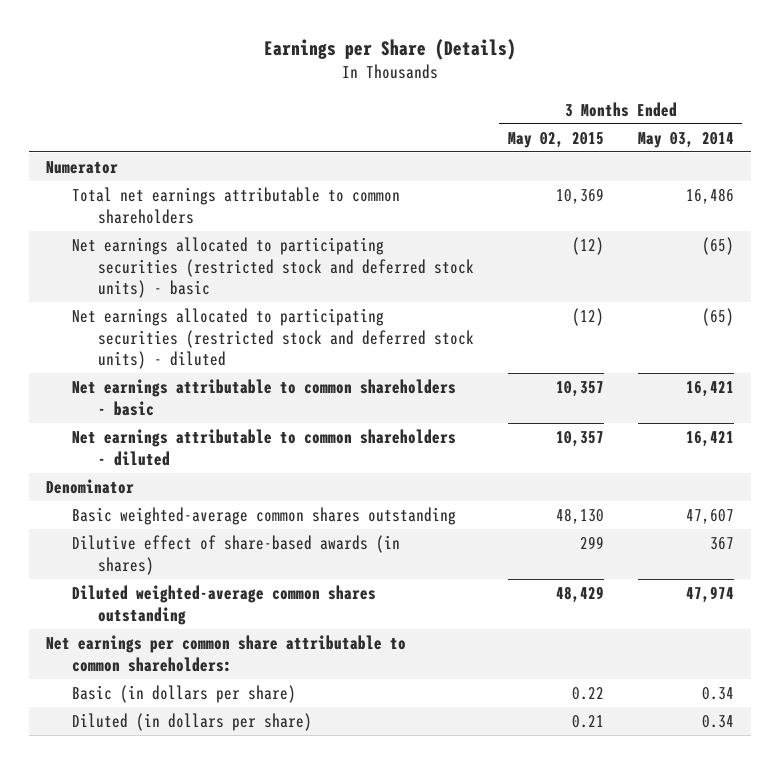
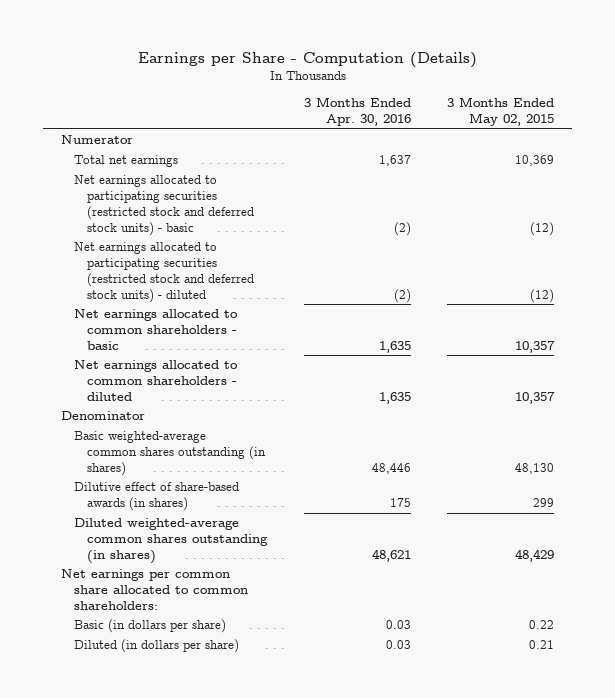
[263,39,516,61] Earnings per Share (Details) -> [137,51,477,68] Earnings per Share - Computation (Details)
[637,131,734,148] May 03, 2014 -> none
none -> [303,97,411,127] 3 Months Ended Apr. 30, 2016
[71,187,400,224] Total net earnings attributable to common shareholders -> [74,155,179,168] Total net earnings
[71,379,456,416] Net earnings attributable to common shareholders - basic -> [74,309,239,350] Net earnings allocated to common shareholders - basic
[71,429,456,466] Net earnings attributable to common shareholders - diluted -> [74,360,239,401] Net earnings allocated to common shareholders - diluted
[71,507,456,526] Basic weighted-average common shares outstanding -> [74,431,266,476] Basic weighted-average common shares outstanding (in shares)
[71,585,376,625] Diluted weighted-average common shares outstanding -> [74,518,268,564] Diluted weighted-average common shares outstanding (in shares)
[45,635,406,672] Net earnings per common share attributable to common shareholders: -> [61,569,249,610] Net earnings per common share allocated to common shareholders:

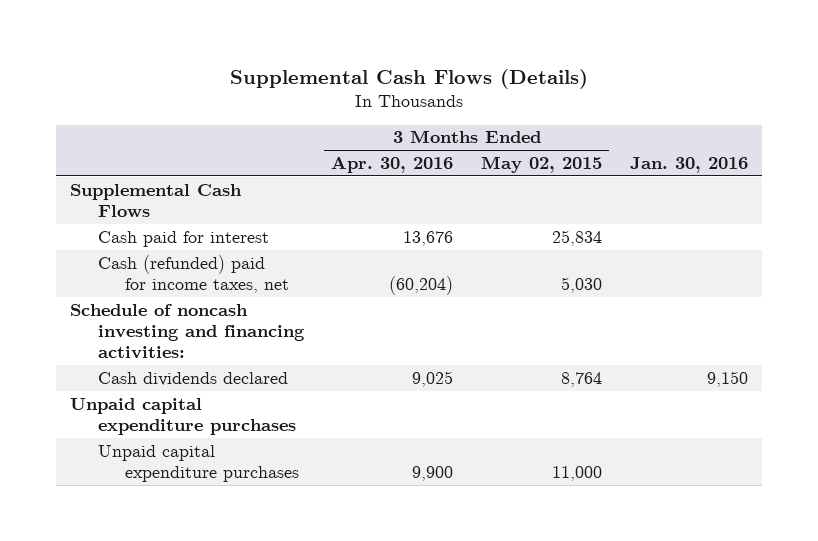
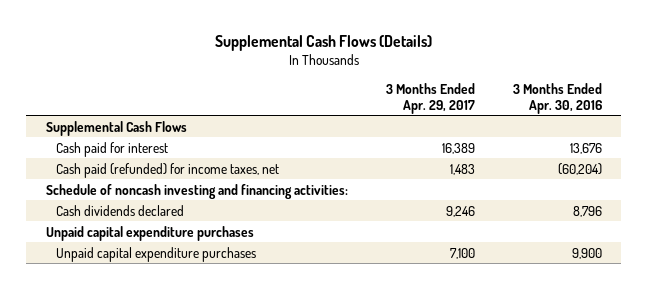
[481,156,603,174] May 02, 2015 -> none
[629,157,748,174] Jan. 30, 2016 -> none
none -> [385,83,475,114] 3 Months Ended Apr. 29, 2017
[97,254,289,293] Cash (refunded) paid for income taxes, net -> [55,162,279,178] Cash paid (refunded) for income taxes, net
[412,370,454,387] 9,025 -> [573,205,603,217] 8,796

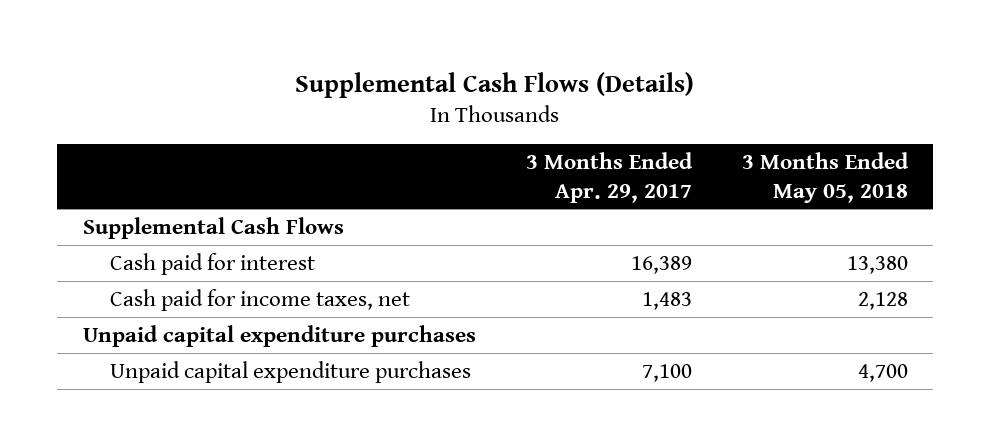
[513,83,603,114] 3 Months Ended Apr. 30, 2016 -> none
none -> [742,152,910,203] 3 Months Ended May 05, 2018
[45,183,348,199] Schedule of noncash investing and financing activities: -> none
[55,204,184,216] Cash dividends declared -> none
[55,162,279,178] Cash paid (refunded) for income taxes, net -> [109,288,410,311] Cash paid for income taxes, net

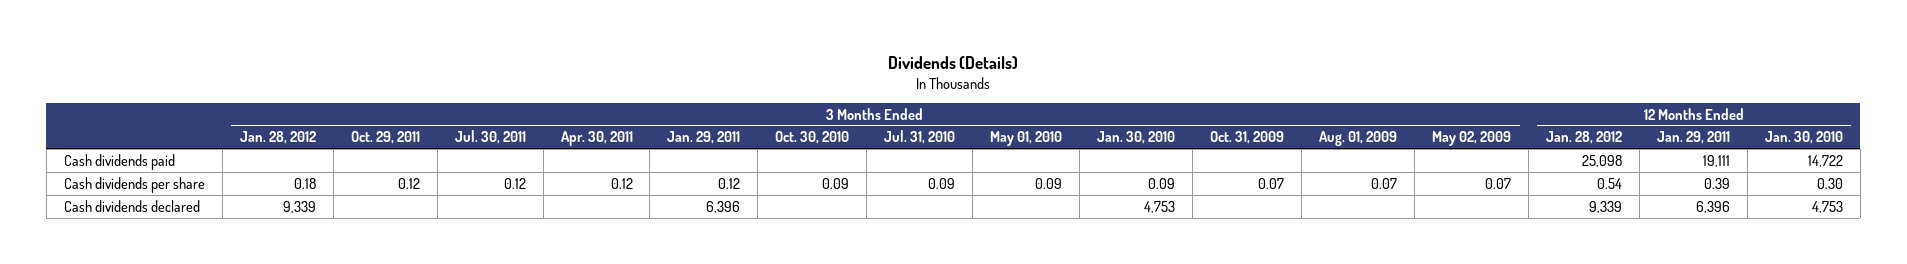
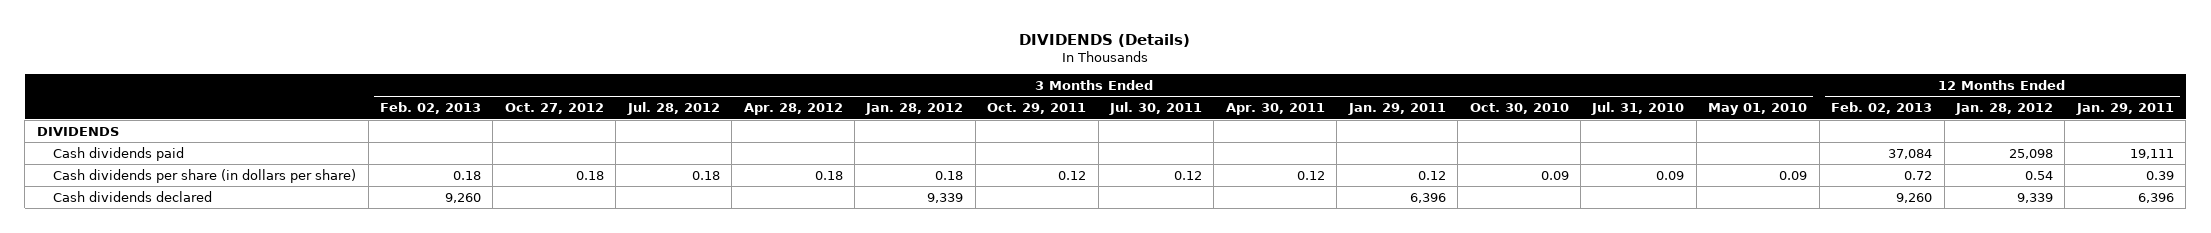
[888,55,1019,69] Dividends (Details) -> [1019,33,1191,47] DIVIDENDS (Details)
[1097,131,1176,145] Jan. 30, 2010 -> none
[1210,131,1285,145] Oct. 31, 2009 -> none
[1319,131,1398,147] Aug. 01, 2009 -> none
[1431,131,1511,147] May 02, 2009 -> none
[1764,131,1843,145] Jan. 30, 2010 -> none
none -> [380,102,482,115] Feb. 02, 2013
none -> [504,103,604,115] Oct. 27, 2012
none -> [626,102,720,116] Jul. 28, 2012
none -> [743,103,843,116] Apr. 28, 2012
none -> [1831,102,1933,115] Feb. 02, 2013
none -> [36,126,119,136] DIVIDENDS
[63,176,205,193] Cash dividends per share -> [53,168,357,183] Cash dividends per share (in dollars per share)

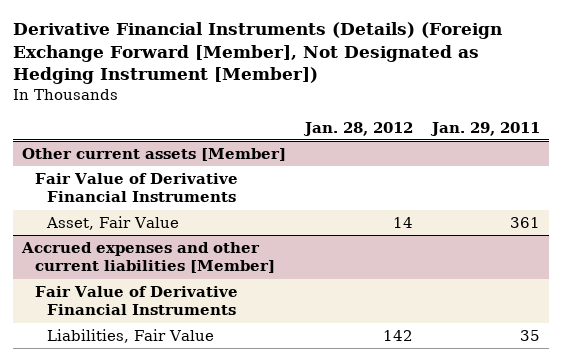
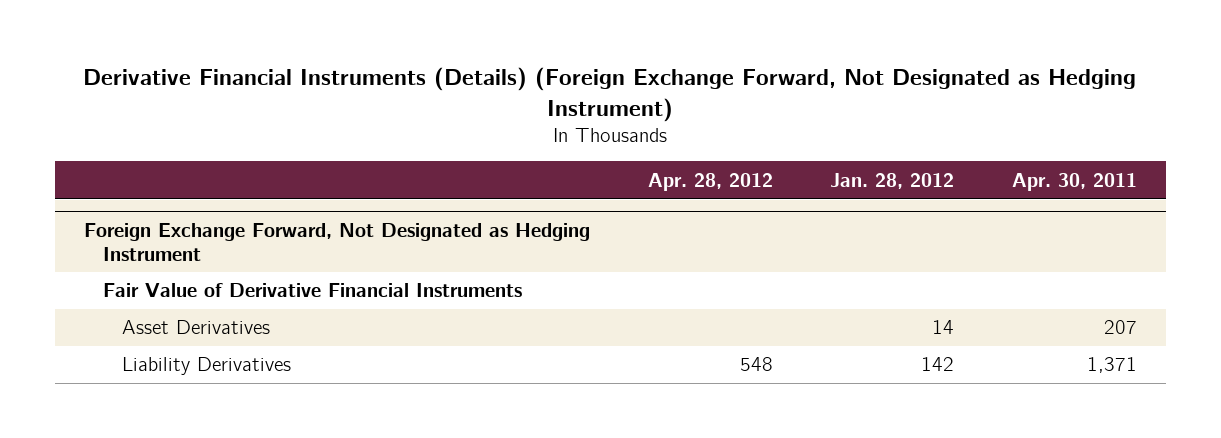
[12,22,502,85] Derivative Financial Instruments (Details) (Foreign Exchange Forward [Member], Not Designated as Hedging Instrument [Member]) -> [83,67,1137,122] Derivative Financial Instruments (Details) (Foreign Exchange Forward, Not Designated as Hedging Instrument)
[429,121,540,136] Jan. 29, 2011 -> none
none -> [647,172,773,191] Apr. 28, 2012
none -> [1011,172,1137,191] Apr. 30, 2011
[22,147,287,161] Other current assets [Member] -> none
[34,172,238,203] Fair Value of Derivative Financial Instruments -> none
[46,215,180,230] Asset, Fair Value -> none
[21,241,275,274] Accrued expenses and other current liabilities [Member] -> none
none -> [83,223,590,261] Foreign Exchange Forward, Not Designated as Hedging Instrument
none -> [122,320,271,335] Asset Derivatives
[47,328,215,343] Liabilities, Fair Value -> [122,357,292,376] Liability Derivatives

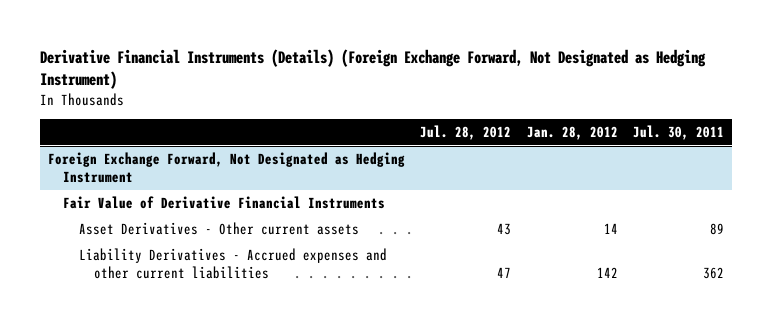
[647,172,773,191] Apr. 28, 2012 -> none
[1011,172,1137,191] Apr. 30, 2011 -> none
none -> [420,125,512,141] Jul. 28, 2012
none -> [633,125,725,141] Jul. 30, 2011
[122,320,271,335] Asset Derivatives -> [78,222,359,236] Asset Derivatives - Other current assets
[122,357,292,376] Liability Derivatives -> [78,248,387,279] Liability Derivatives - Accrued expenses and other current liabilities

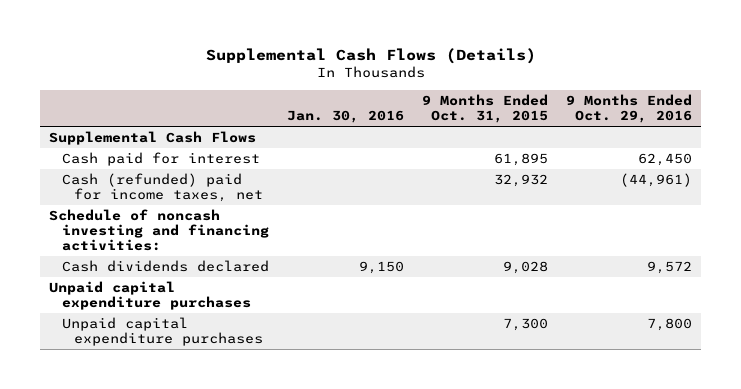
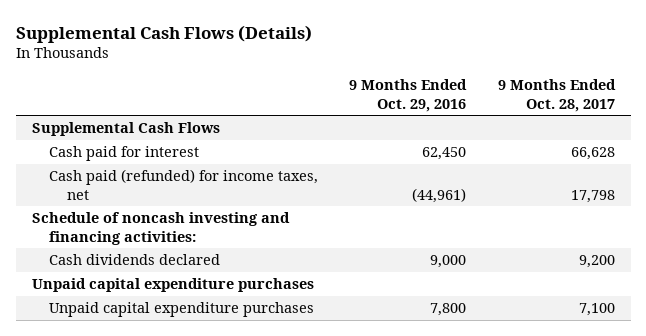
[286,109,404,123] Jan. 30, 2016 -> none
[421,94,548,123] 9 Months Ended Oct. 31, 2015 -> none
none -> [497,79,616,112] 9 Months Ended Oct. 28, 2017
[61,173,264,202] Cash (refunded) paid for income taxes, net -> [49,169,319,200] Cash paid (refunded) for income taxes, net
[646,261,692,275] 9,572 -> [430,255,467,269] 9,000

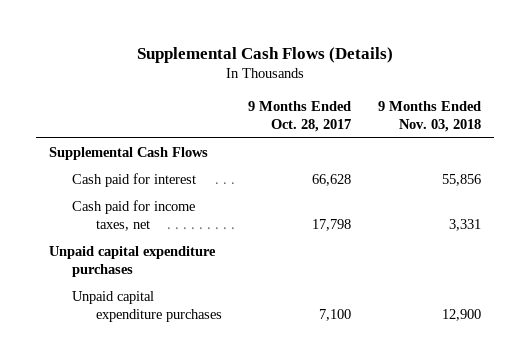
[349,79,468,112] 9 Months Ended Oct. 29, 2016 -> none
none -> [377,101,481,132] 9 Months Ended Nov. 03, 2018
[31,212,290,245] Schedule of noncash investing and financing activities: -> none
[49,254,221,266] Cash dividends declared -> none
[49,169,319,200] Cash paid (refunded) for income taxes, net -> [72,200,196,231] Cash paid for income taxes, net

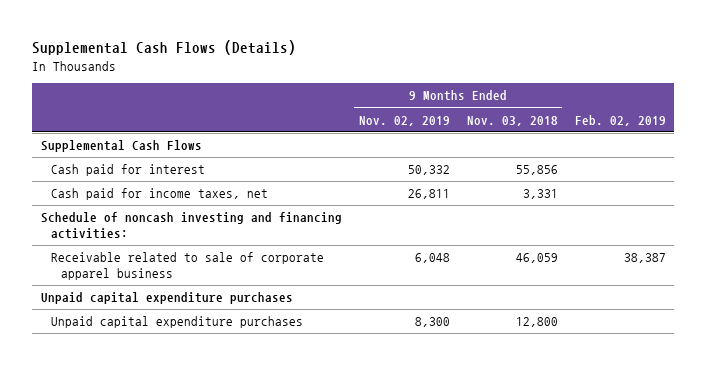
[248,101,352,132] 9 Months Ended Oct. 28, 2017 -> none
none -> [358,115,450,126] Nov. 02, 2019
none -> [574,114,666,126] Feb. 02, 2019
none -> [40,212,342,239] Schedule of noncash investing and financing activities:
none -> [50,252,324,280] Receivable related to sale of corporate apparel business
[441,308,481,321] 12,900 -> [515,317,558,328] 12,800

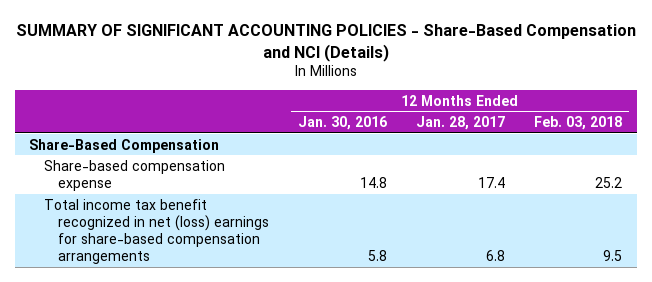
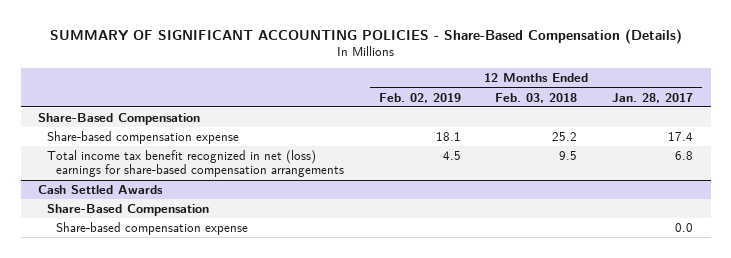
[15,24,636,62] SUMMARY OF SIGNIFICANT ACCOUNTING POLICIES - Share-Based Compensation and NCI (Details) -> [49,28,682,44] SUMMARY OF SIGNIFICANT ACCOUNTING POLICIES - Share-Based Compensation (Details)
[298,115,388,130] Jan. 30, 2016 -> none
none -> [378,92,461,103] Feb. 02, 2019
none -> [37,184,163,194] Cash Settled Awards
none -> [46,203,209,216] Share-Based Compensation
none -> [55,221,248,235] Share-based compensation expense

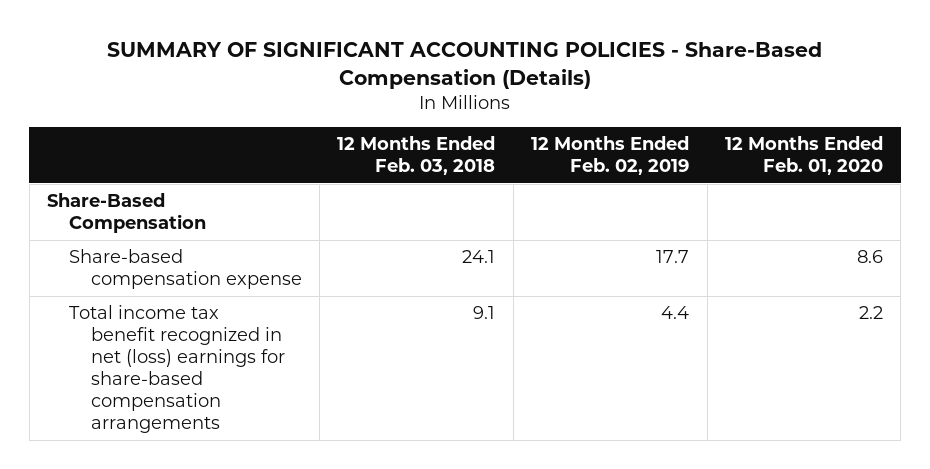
[612,92,694,103] Jan. 28, 2017 -> none
none -> [725,135,884,175] 12 Months Ended Feb. 01, 2020
[37,184,163,194] Cash Settled Awards -> none
[46,203,209,216] Share-Based Compensation -> none
[55,221,248,235] Share-based compensation expense -> none
[435,131,461,141] 18.1 -> [656,250,690,264] 17.7
[552,131,578,141] 25.2 -> [462,250,496,264] 24.1
[442,150,461,160] 4.5 -> [661,306,690,320] 4.4
[559,150,578,160] 9.5 -> [473,306,496,320] 9.1

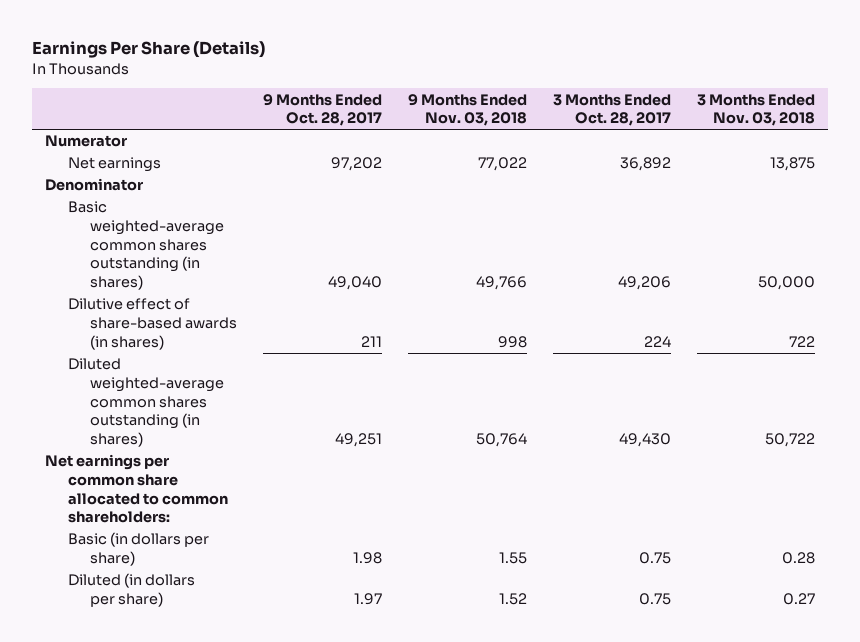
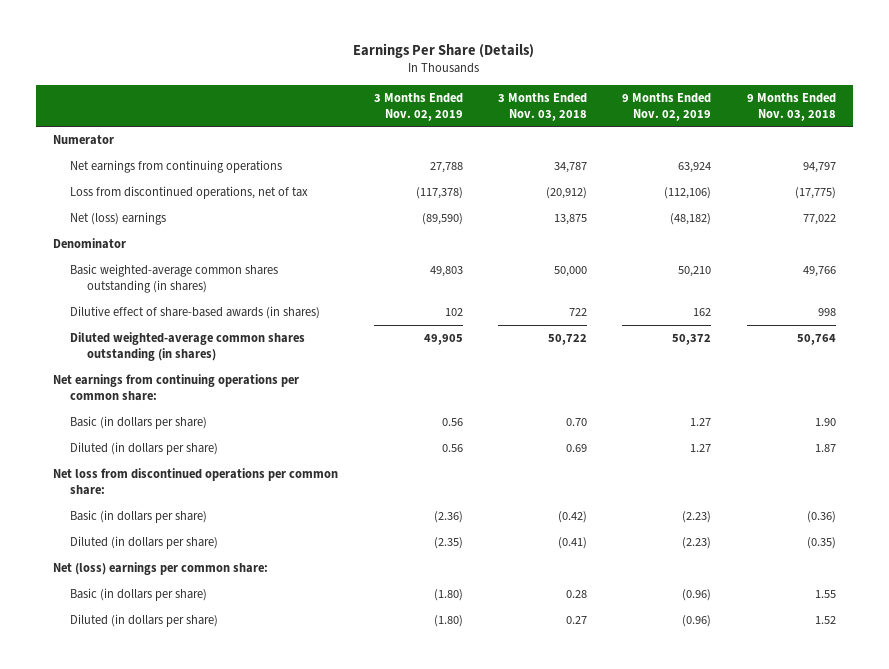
[263,93,383,127] 9 Months Ended Oct. 28, 2017 -> none
[553,93,672,127] 3 Months Ended Oct. 28, 2017 -> none
none -> [373,92,463,121] 3 Months Ended Nov. 02, 2019
none -> [622,92,712,121] 9 Months Ended Nov. 02, 2019
none -> [70,160,283,174] Net earnings from continuing operations
none -> [70,186,309,200] Loss from discontinued operations, net of tax
[67,157,161,173] Net earnings -> [70,212,167,226] Net (loss) earnings
none -> [53,374,300,402] Net earnings from continuing operations per common share:
none -> [70,416,208,430] Basic (in dollars per share)
none -> [70,442,219,456] Diluted (in dollars per share)
none -> [53,468,339,496] Net loss from discontinued operations per common share:
none -> [70,510,208,524] Basic (in dollars per share)
none -> [70,536,219,550] Diluted (in dollars per share)
[45,454,228,524] Net earnings per common share allocated to common shareholders: -> [53,562,269,576] Net (loss) earnings per common share:

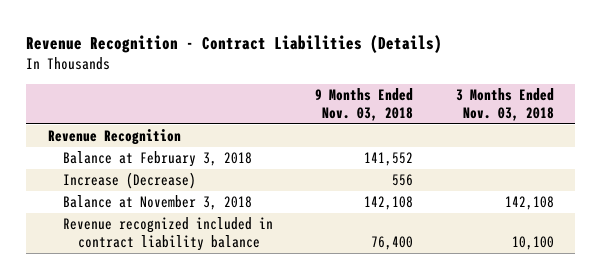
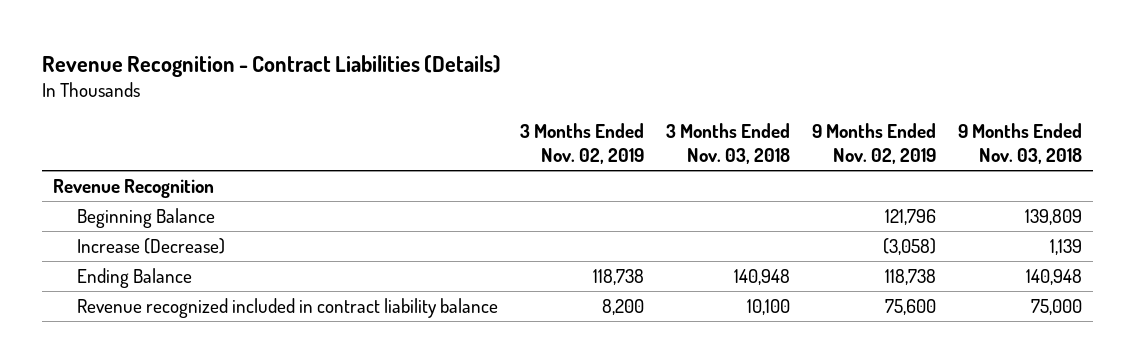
none -> [520,123,645,165] 3 Months Ended Nov. 02, 2019
none -> [812,123,937,165] 9 Months Ended Nov. 02, 2019
[62,151,252,168] Balance at February 3, 2018 -> none
[62,195,252,211] Balance at November 3, 2018 -> none
none -> [77,207,216,228] Beginning Balance
[392,174,414,187] 556 -> [1050,238,1083,255] 1,139
none -> [77,267,193,288] Ending Balance
[371,235,414,250] 76,400 -> [1031,298,1083,315] 75,000

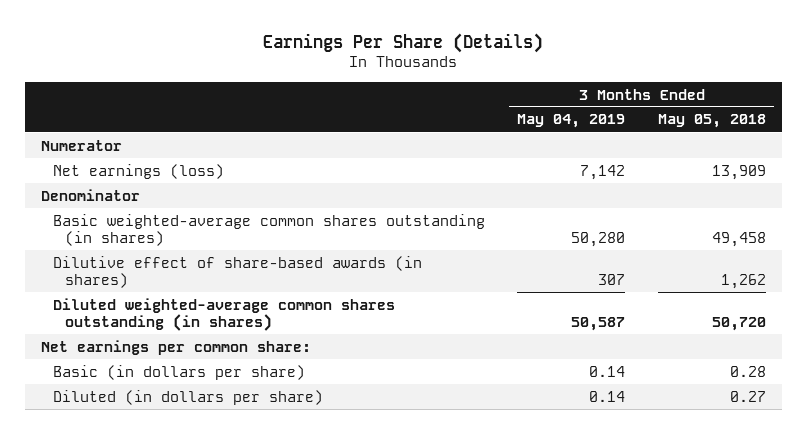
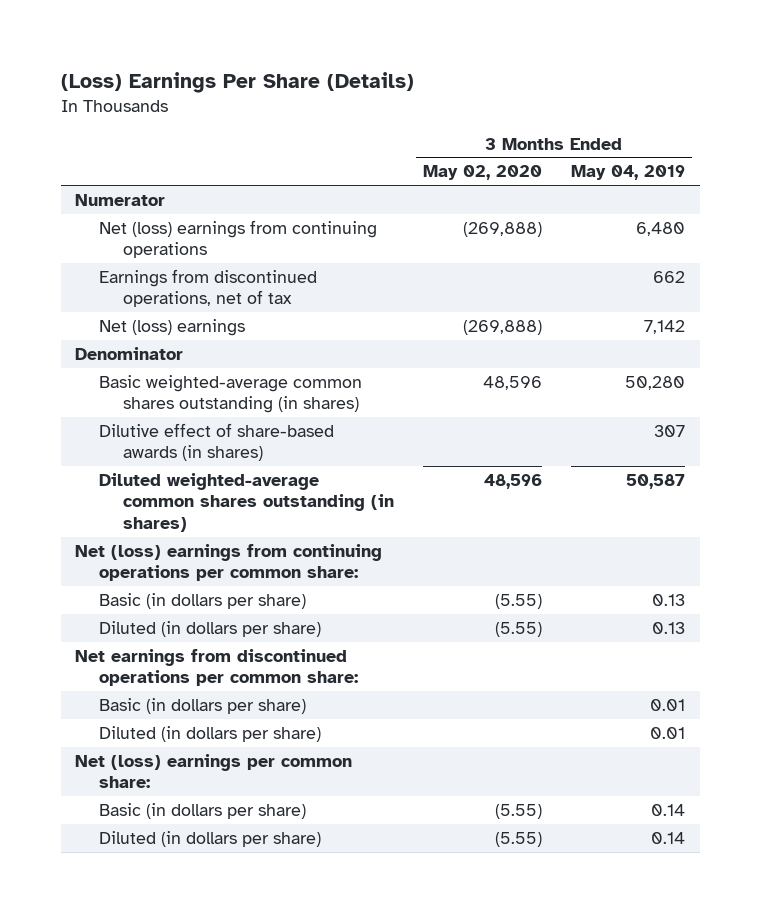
[263,32,544,53] Earnings Per Share (Details) -> [60,72,414,94] (Loss) Earnings Per Share (Details)
[657,114,766,129] May 05, 2018 -> none
none -> [422,165,542,181] May 02, 2020
none -> [98,219,377,259] Net (loss) earnings from continuing operations
none -> [98,268,317,308] Earnings from discontinued operations, net of tax
[52,163,224,179] Net earnings (loss) -> [98,318,245,336] Net (loss) earnings
none -> [75,543,383,582] Net (loss) earnings from continuing operations per common share:
none -> [98,592,306,609] Basic (in dollars per share)
none -> [98,620,321,637] Diluted (in dollars per share)
none -> [75,648,358,687] Net earnings from discontinued operations per common share:
none -> [98,697,306,714] Basic (in dollars per share)
none -> [98,725,321,742] Diluted (in dollars per share)
[41,339,312,355] Net earnings per common share: -> [75,753,353,789] Net (loss) earnings per common share:

